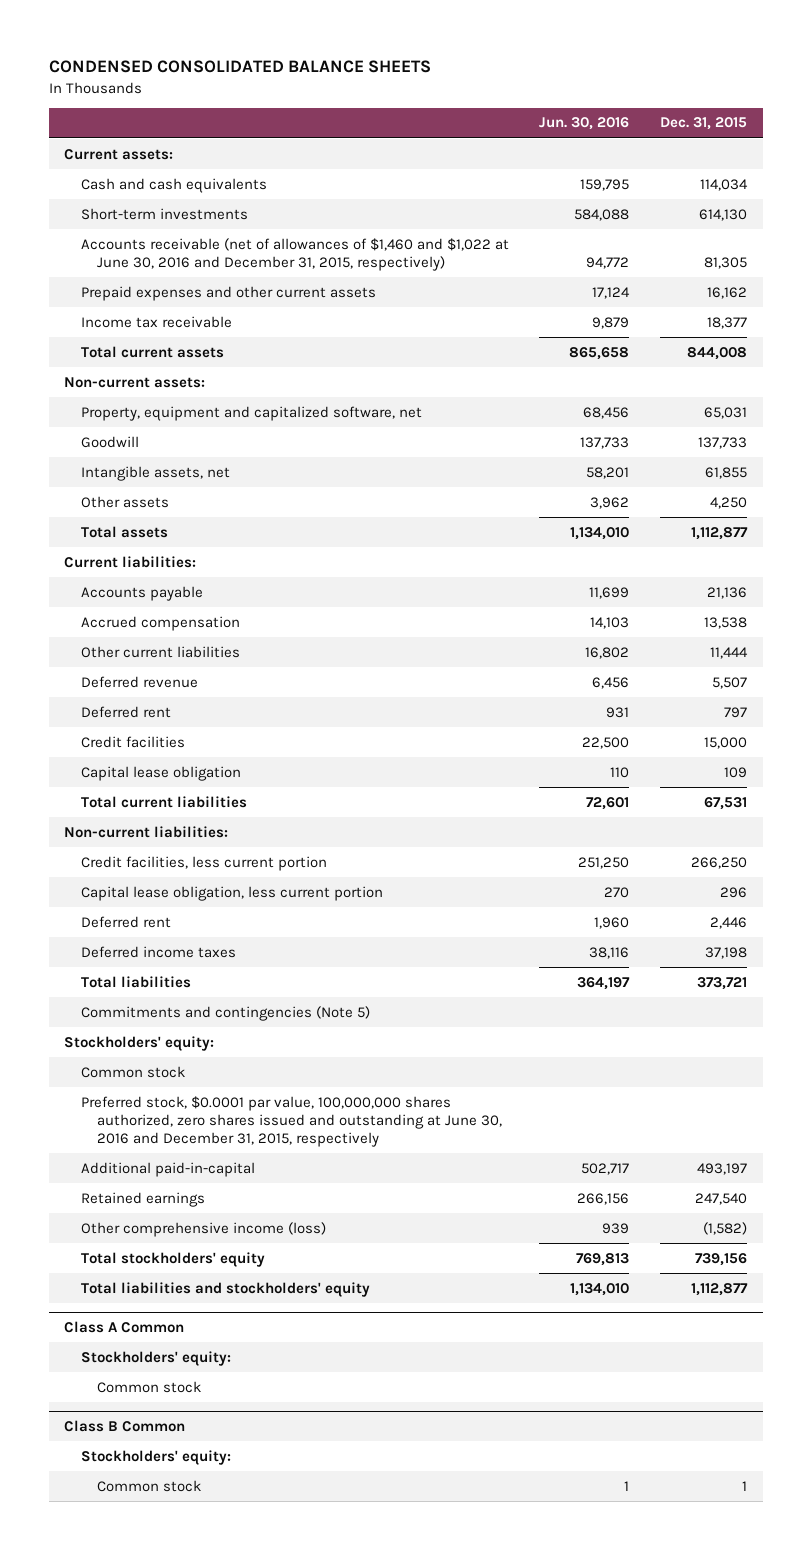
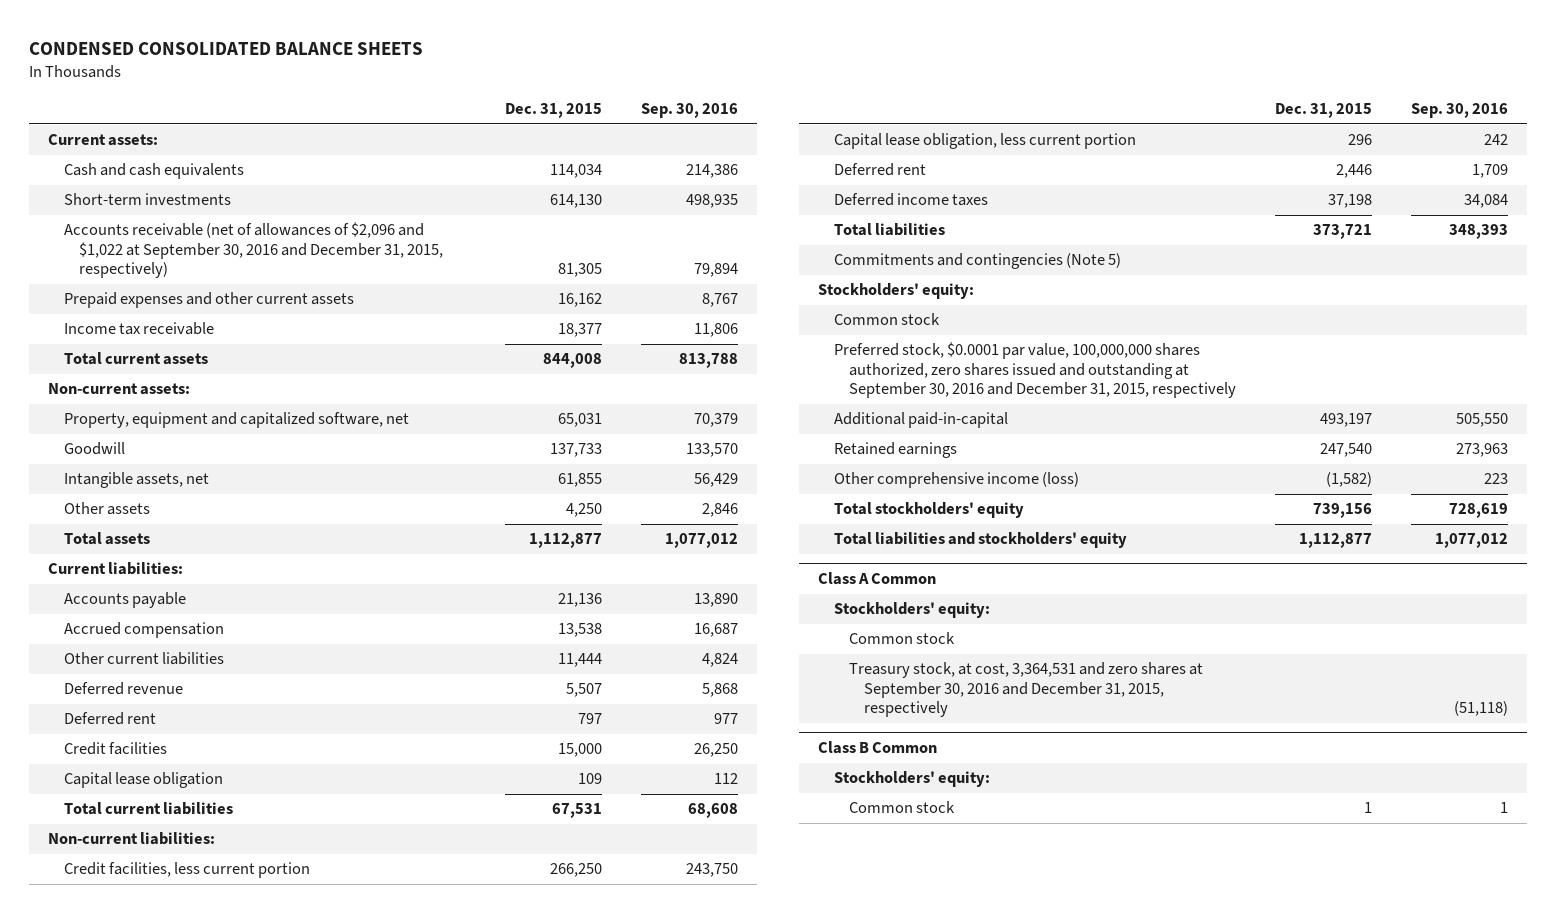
[539,117,630,131] Jun. 30, 2016 -> none
none -> [640,103,738,119] Sep. 30, 2016
[80,237,509,271] Accounts receivable (net of allowances of $1,460 and $1,022 at June 30, 2016 and December 31, 2015, respectively) -> [63,222,443,279] Accounts receivable (net of allowances of $2,096 and $1,022 at September 30, 2016 and December 31, 2015, respectively)
[80,1095,502,1147] Preferred stock, $0.0001 par value, 100,000,000 shares authorized, zero shares issued and outstanding at June 30, 2016 and December 31, 2015, respectively -> [833,342,1236,399] Preferred stock, $0.0001 par value, 100,000,000 shares authorized, zero shares issued and outstanding at September 30, 2016 and December 31, 2015, respectively
none -> [848,662,1203,718] Treasury stock, at cost, 3,364,531 and zero shares at September 30, 2016 and December 31, 2015, respectively

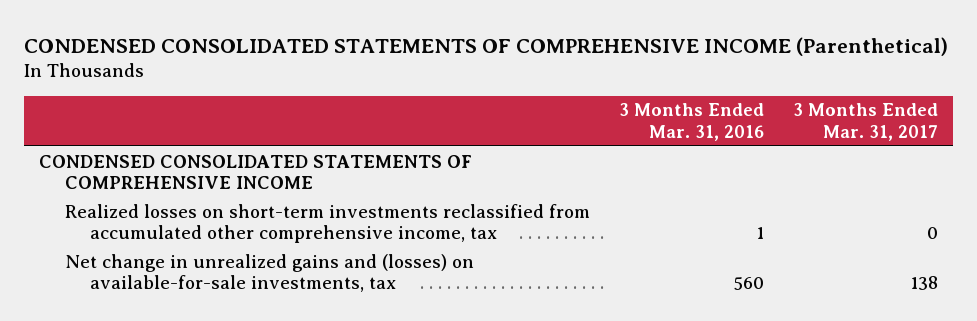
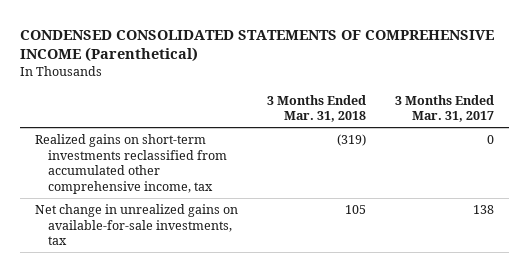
[618,103,764,141] 3 Months Ended Mar. 31, 2016 -> none
none -> [266,94,366,123] 3 Months Ended Mar. 31, 2018
[38,154,472,189] CONDENSED CONSOLIDATED STATEMENTS OF COMPREHENSIVE INCOME -> none
[64,203,590,243] Realized losses on short-term investments reclassified from accumulated other comprehensive income, tax -> [34,133,228,195] Realized gains on short-term investments reclassified from accumulated other comprehensive income, tax
[64,253,474,292] Net change in unrealized gains and (losses) on available-for-sale investments, tax -> [34,203,238,246] Net change in unrealized gains on available-for-sale investments, tax

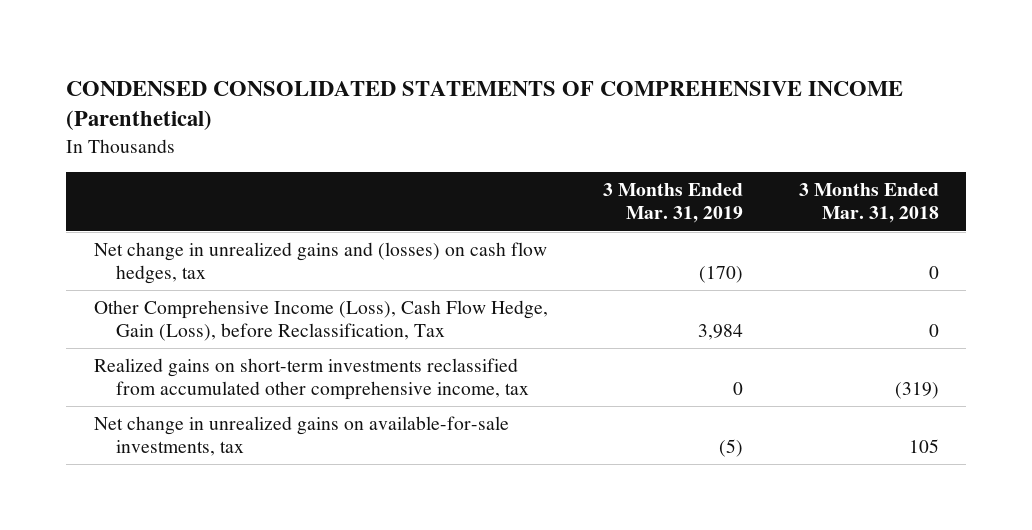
[395,94,495,123] 3 Months Ended Mar. 31, 2017 -> none
none -> [603,183,744,224] 3 Months Ended Mar. 31, 2019
none -> [93,241,547,285] Net change in unrealized gains and (losses) on cash flow hedges, tax
none -> [93,299,548,342] Other Comprehensive Income (Loss), Cash Flow Hedge, Gain (Loss), before Reclassification, Tax

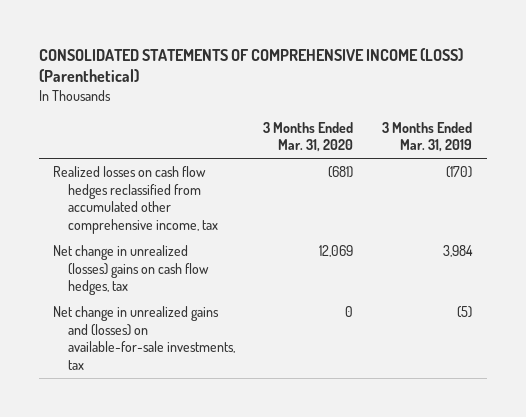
[66,81,904,131] CONDENSED CONSOLIDATED STATEMENTS OF COMPREHENSIVE INCOME (Parenthetical) -> [39,47,464,82] CONSOLIDATED STATEMENTS OF COMPREHENSIVE INCOME (LOSS) (Parenthetical)
[798,183,939,224] 3 Months Ended Mar. 31, 2018 -> none
none -> [263,121,354,153] 3 Months Ended Mar. 31, 2020
[93,357,529,401] Realized gains on short-term investments reclassified from accumulated other comprehensive income, tax -> none
[93,241,547,285] Net change in unrealized gains and (losses) on cash flow hedges, tax -> [53,166,218,234] Realized losses on cash flow hedges reclassified from accumulated other comprehensive income, tax
[93,299,548,342] Other Comprehensive Income (Loss), Cash Flow Hedge, Gain (Loss), before Reclassification, Tax -> [53,245,209,296] Net change in unrealized (losses) gains on cash flow hedges, tax
[93,415,509,457] Net change in unrealized gains on available-for-sale investments, tax -> [53,306,235,370] Net change in unrealized gains and (losses) on available-for-sale investments, tax

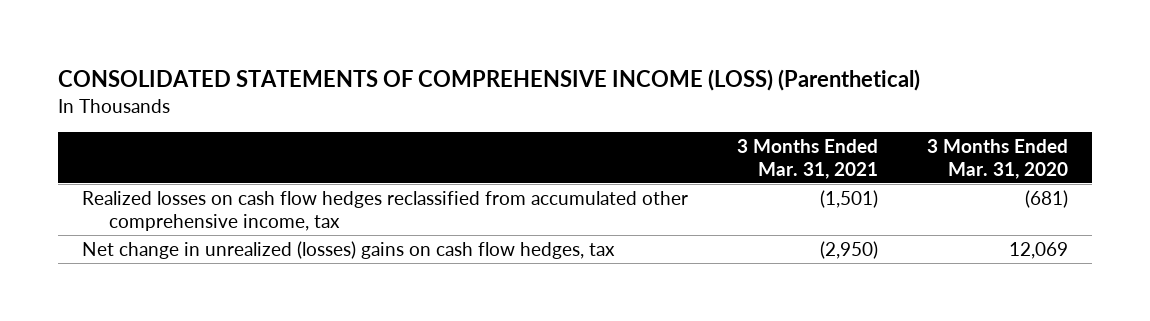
[382,121,473,153] 3 Months Ended Mar. 31, 2019 -> none
none -> [737,138,879,179] 3 Months Ended Mar. 31, 2021
[53,306,235,370] Net change in unrealized gains and (losses) on available-for-sale investments, tax -> none

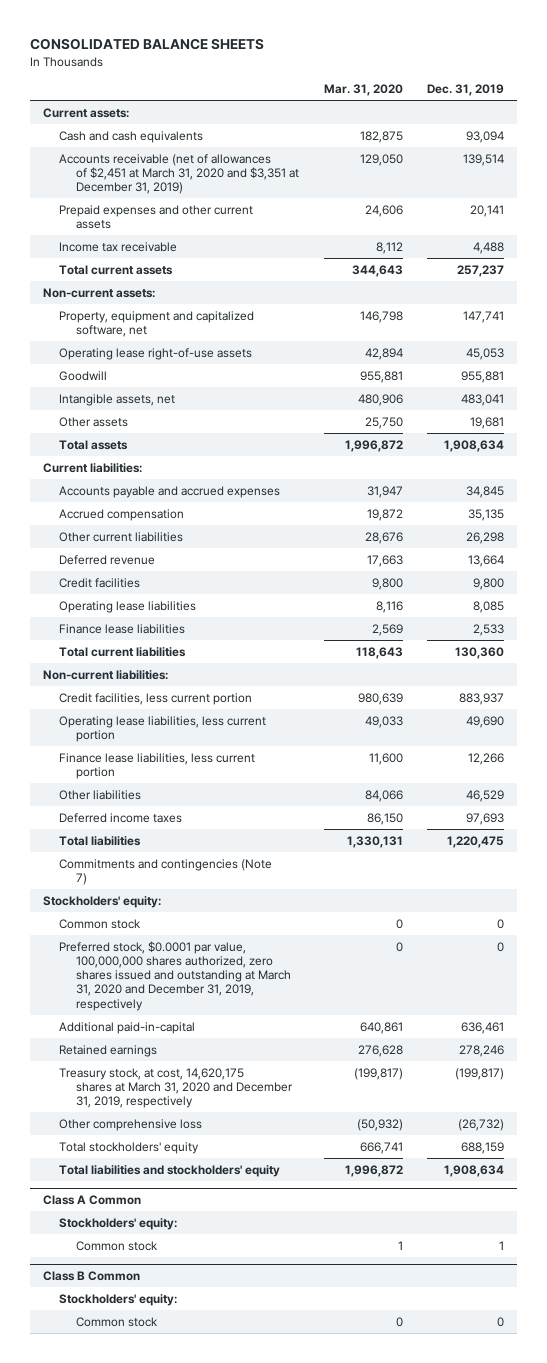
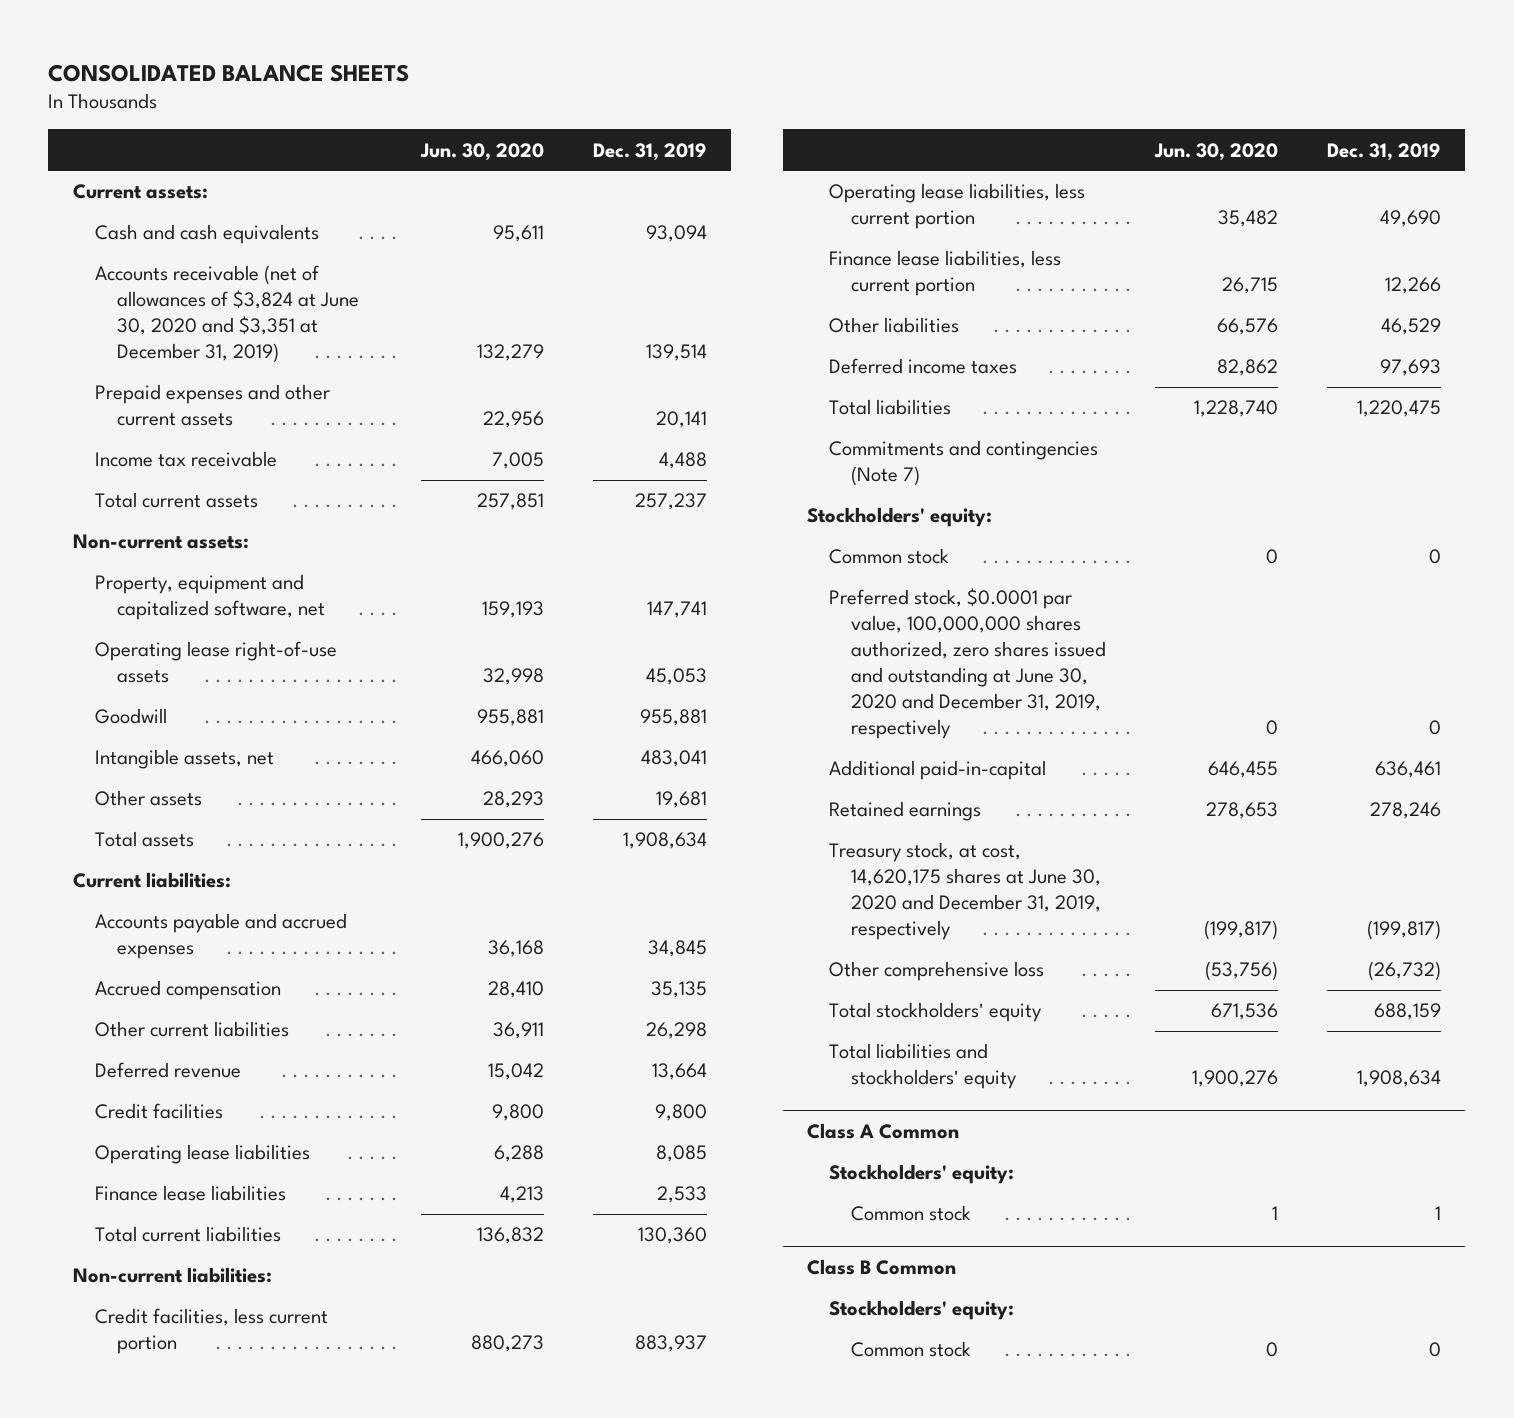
[323,84,403,97] Mar. 31, 2020 -> none
none -> [419,142,544,161] Jun. 30, 2020
[59,153,299,195] Accounts receivable (net of allowances of $2,451 at March 31, 2020 and $3,351 at December 31, 2019) -> [95,265,360,364] Accounts receivable (net of allowances of $3,824 at June 30, 2020 and $3,351 at December 31, 2019)
[59,940,291,1011] Preferred stock, $0.0001 par value, 100,000,000 shares authorized, zero shares issued and outstanding at March 31, 2020 and December 31, 2019, respectively -> [829,588,1107,740] Preferred stock, $0.0001 par value, 100,000,000 shares authorized, zero shares issued and outstanding at June 30, 2020 and December 31, 2019, respectively
[59,1067,293,1109] Treasury stock, at cost, 14,620,175 shares at March 31, 2020 and December 31, 2019, respectively -> [829,842,1102,941] Treasury stock, at cost, 14,620,175 shares at June 30, 2020 and December 31, 2019, respectively

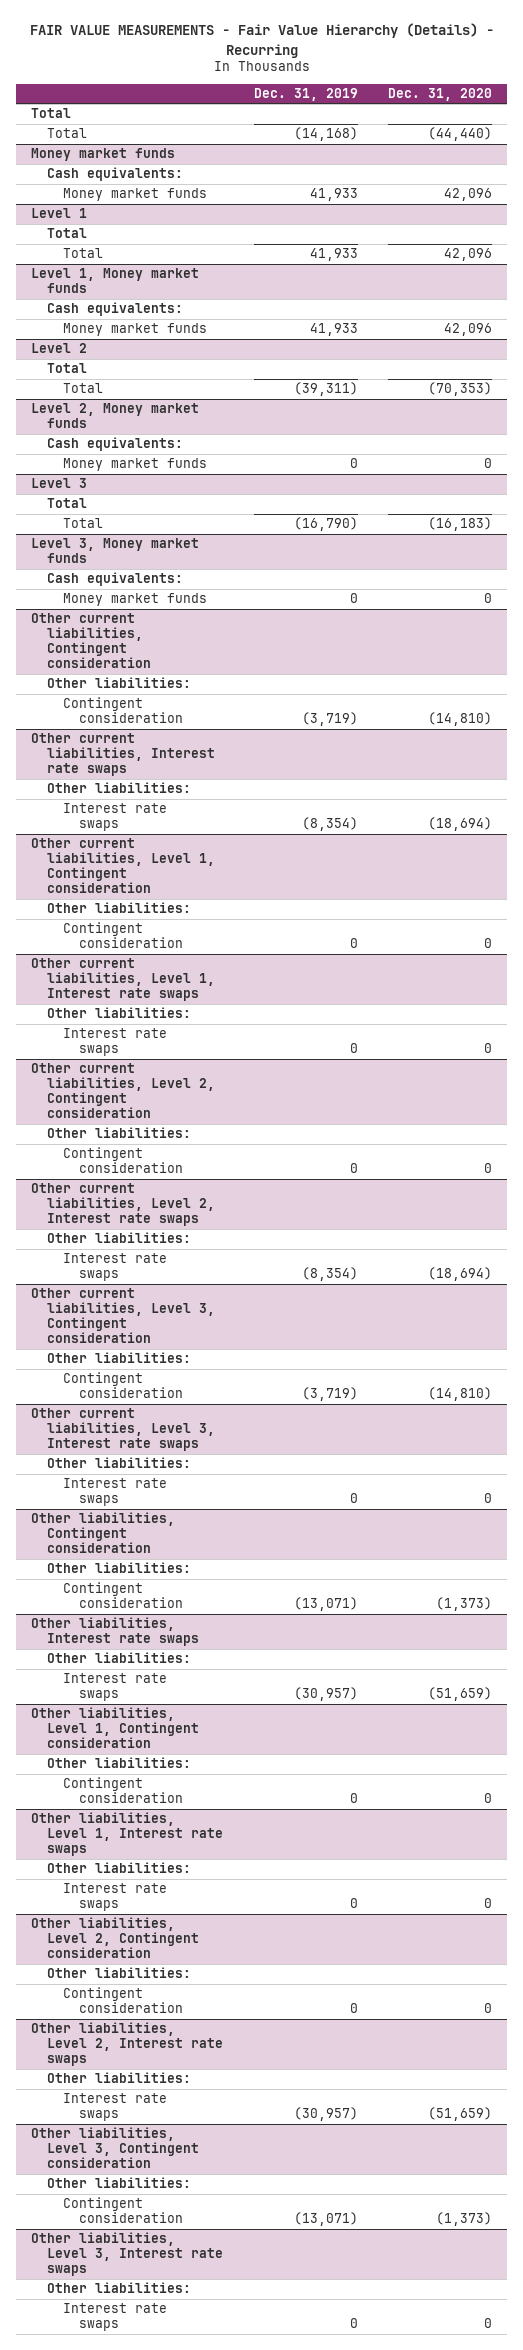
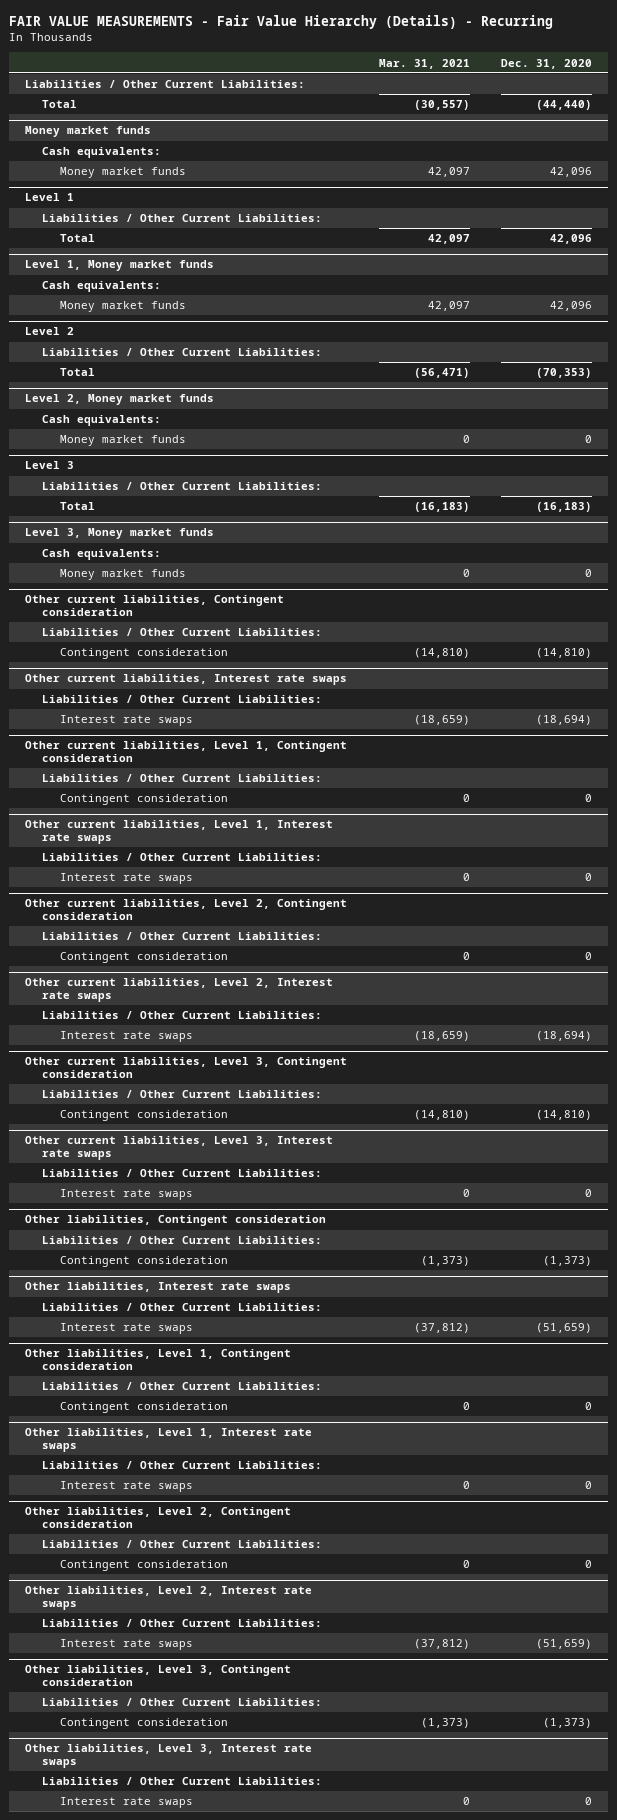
[253,87,358,101] Dec. 31, 2019 -> none
none -> [378,58,470,69] Mar. 31, 2021
[31,108,72,119] Total -> none
none -> [24,80,305,89] Liabilities / Other Current Liabilities:
[47,228,88,239] Total -> none
none -> [42,214,323,223] Liabilities / Other Current Liabilities:
[47,363,88,374] Total -> none
none -> [42,348,323,357] Liabilities / Other Current Liabilities:
[47,498,88,509] Total -> none
none -> [42,482,323,491] Liabilities / Other Current Liabilities:
[47,677,192,689] Other liabilities: -> [42,628,323,637] Liabilities / Other Current Liabilities:
[47,782,192,794] Other liabilities: -> [42,695,323,704] Liabilities / Other Current Liabilities:
[47,902,192,914] Other liabilities: -> [42,774,323,783] Liabilities / Other Current Liabilities:
[47,1007,192,1019] Other liabilities: -> [42,853,323,862] Liabilities / Other Current Liabilities:
[47,1127,192,1139] Other liabilities: -> [42,932,323,941] Liabilities / Other Current Liabilities:
[47,1232,192,1244] Other liabilities: -> [42,1011,323,1020] Liabilities / Other Current Liabilities:
[47,1352,192,1364] Other liabilities: -> [42,1090,323,1099] Liabilities / Other Current Liabilities:
[47,1457,192,1469] Other liabilities: -> [42,1169,323,1178] Liabilities / Other Current Liabilities:
[47,1562,192,1574] Other liabilities: -> [42,1236,323,1245] Liabilities / Other Current Liabilities:
[47,1652,192,1664] Other liabilities: -> [42,1303,323,1312] Liabilities / Other Current Liabilities:
[47,1757,192,1769] Other liabilities: -> [42,1382,323,1391] Liabilities / Other Current Liabilities:
[47,1862,192,1874] Other liabilities: -> [42,1461,323,1470] Liabilities / Other Current Liabilities:
[47,1967,192,1979] Other liabilities: -> [42,1540,323,1549] Liabilities / Other Current Liabilities:
[47,2072,192,2084] Other liabilities: -> [42,1619,323,1628] Liabilities / Other Current Liabilities:
[47,2177,192,2189] Other liabilities: -> [42,1698,323,1707] Liabilities / Other Current Liabilities:
[47,2282,192,2294] Other liabilities: -> [42,1777,323,1786] Liabilities / Other Current Liabilities:

